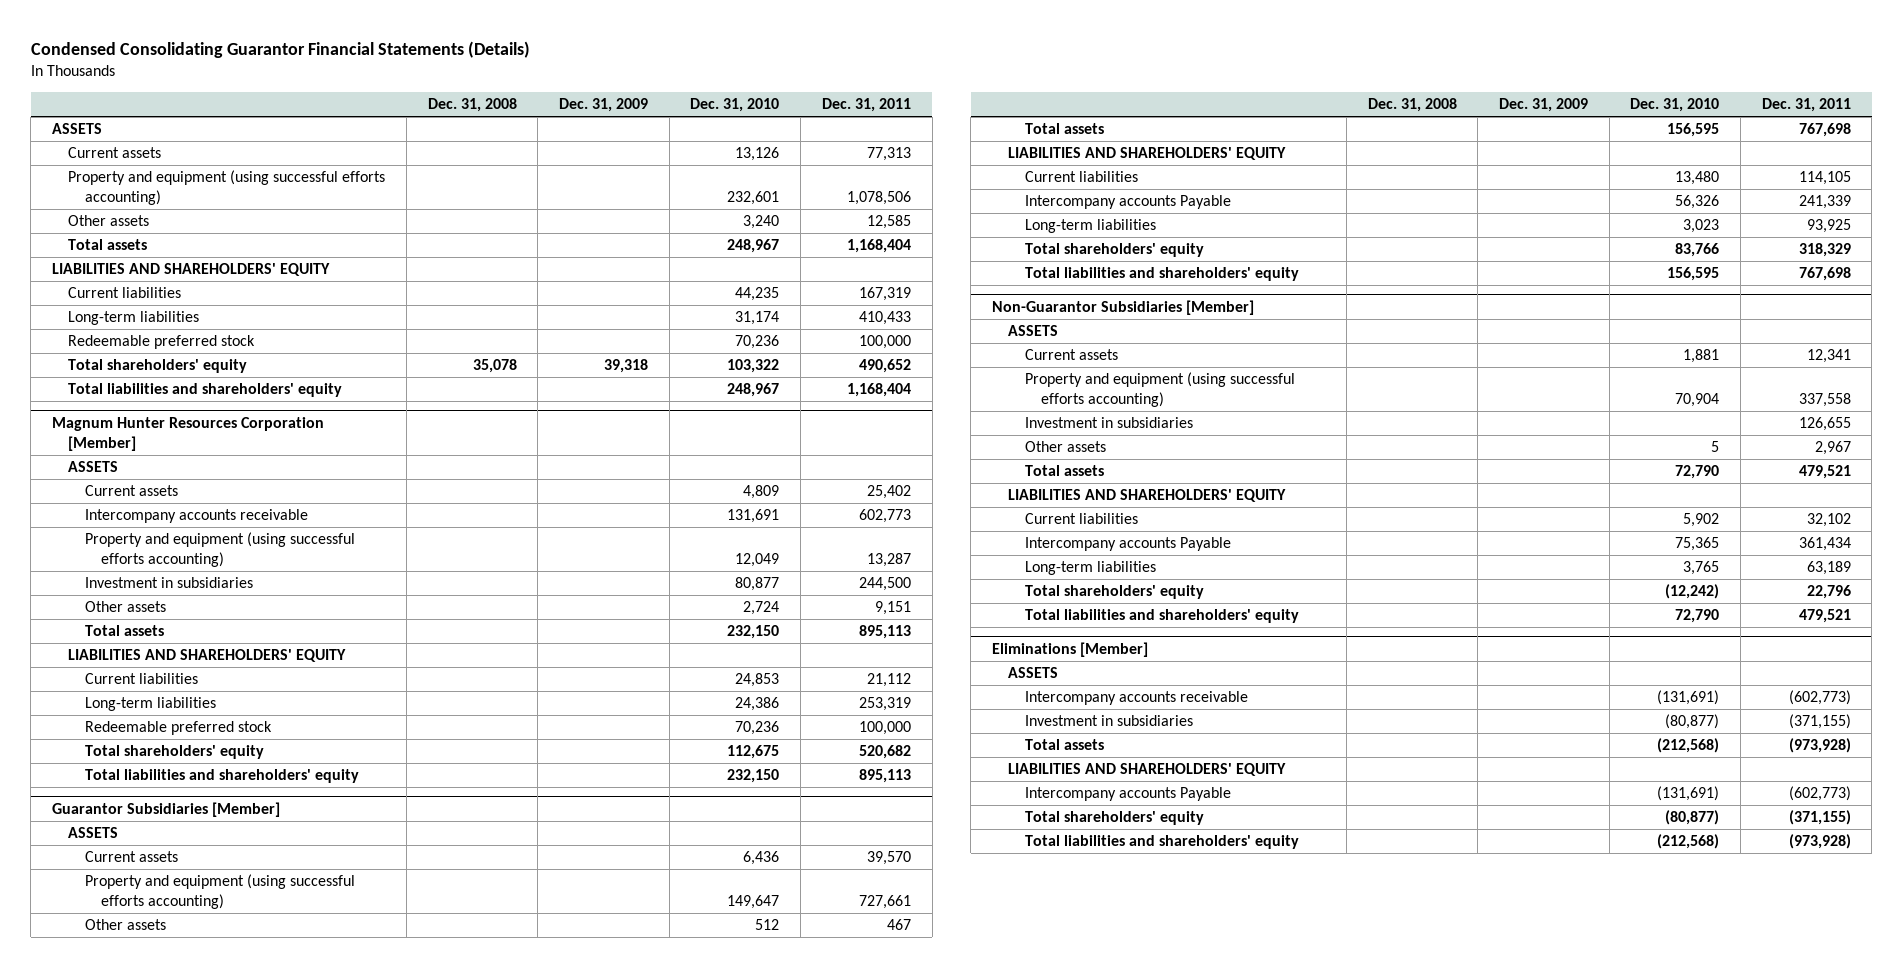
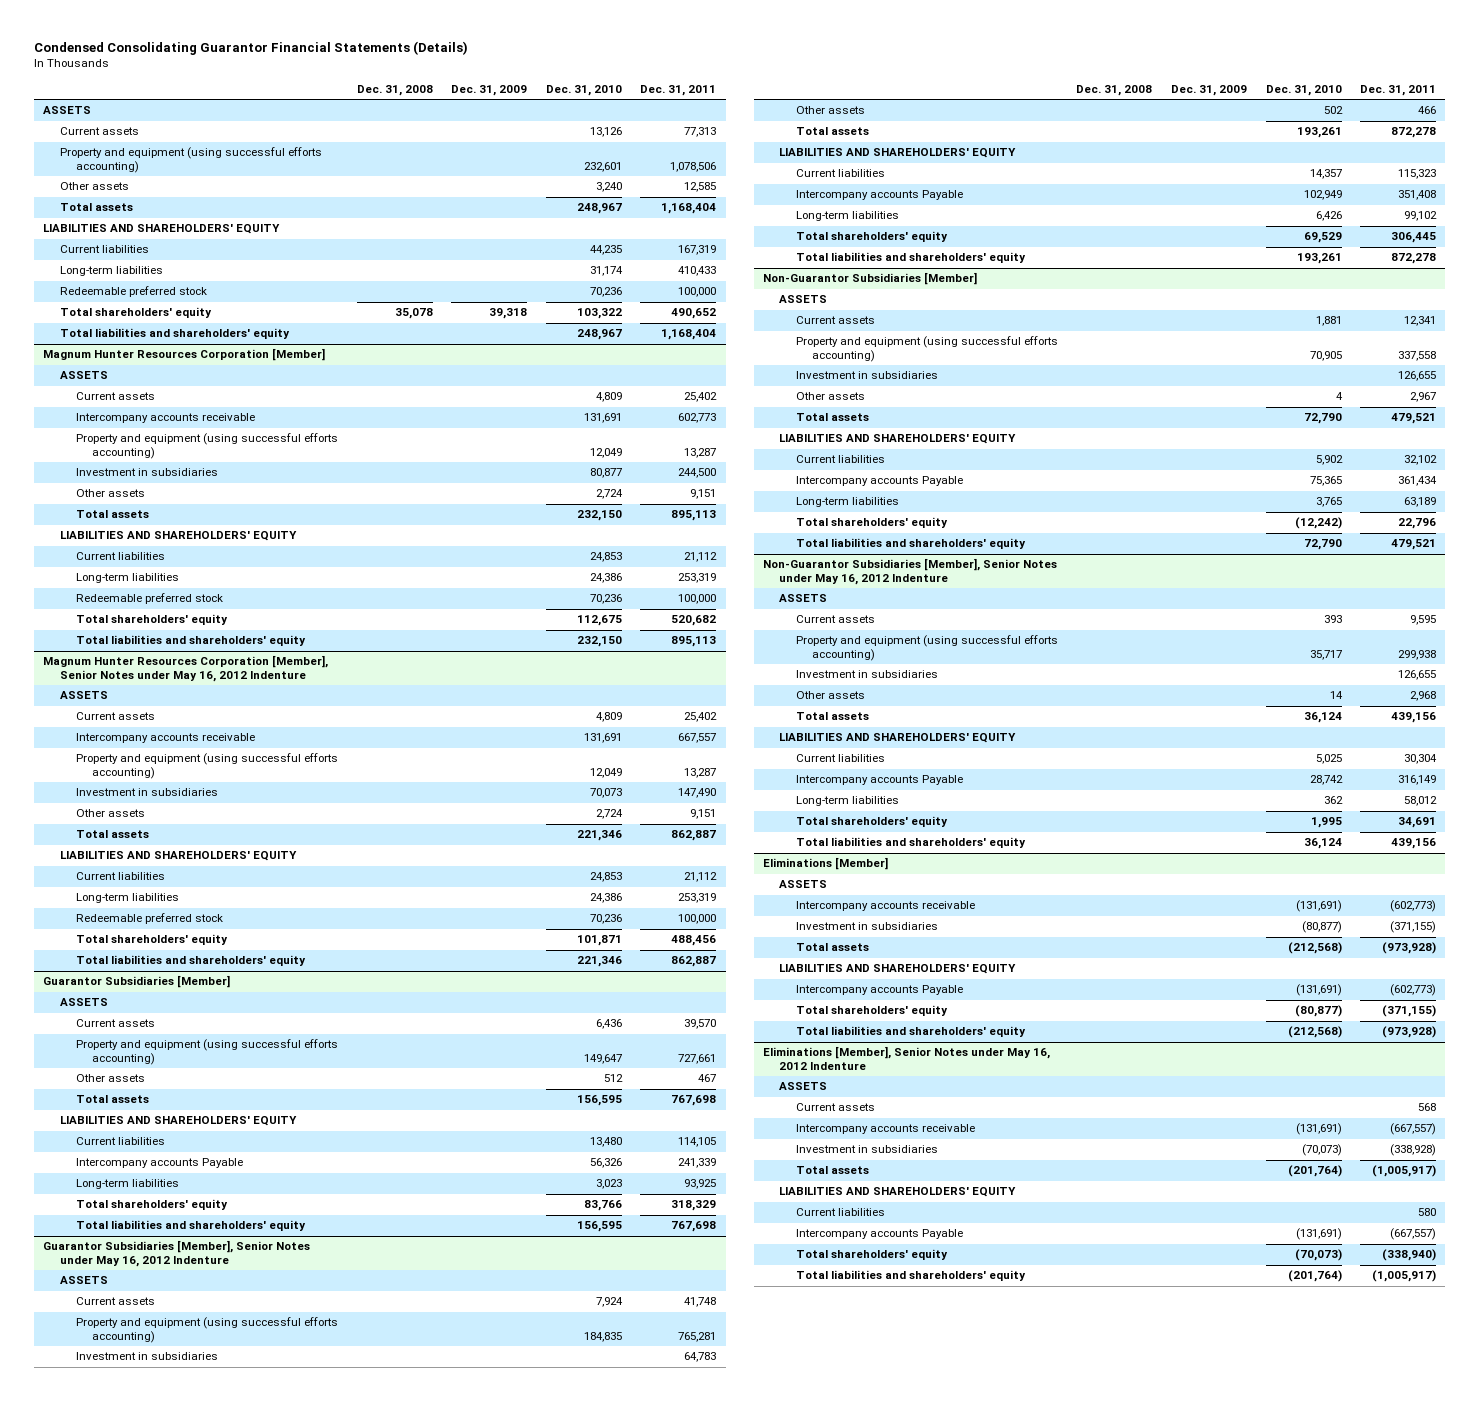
none -> [43,655,329,682] Magnum Hunter Resources Corporation [Member], Senior Notes under May 16, 2012 Indenture
none -> [59,691,108,700] ASSETS
none -> [76,712,156,721] Current assets
none -> [76,733,256,744] Intercompany accounts receivable
none -> [76,753,339,779] Property and equipment (using successful efforts accounting)
none -> [76,788,219,797] Investment in subsidiaries
none -> [76,809,146,818] Other assets
none -> [76,830,150,839] Total assets
none -> [59,851,297,862] LIABILITIES AND SHAREHOLDERS' EQUITY
none -> [76,872,166,881] Current liabilities
none -> [76,893,180,904] Long-term liabilities
none -> [76,913,224,925] Redeemable preferred stock
none -> [76,934,229,946] Total shareholders' equity
none -> [76,955,307,967] Total liabilities and shareholders' equity
none -> [43,1240,311,1267] Guarantor Subsidiaries [Member], Senior Notes under May 16, 2012 Indenture
none -> [59,1276,108,1285] ASSETS
none -> [76,1297,156,1306] Current assets
none -> [76,1317,339,1343] Property and equipment (using successful efforts accounting)
none -> [76,1352,219,1361] Investment in subsidiaries
none -> [795,106,865,115] Other assets
none -> [795,127,869,136] Total assets
none -> [779,148,1017,159] LIABILITIES AND SHAREHOLDERS' EQUITY
none -> [795,169,885,178] Current liabilities
none -> [795,190,963,201] Intercompany accounts Payable
none -> [795,211,899,222] Long-term liabilities
none -> [795,231,948,243] Total shareholders' equity
none -> [795,252,1026,264] Total liabilities and shareholders' equity
[1675,393,1720,408] 70,904 -> [1309,350,1342,361] 70,905
[1711,441,1720,453] 5 -> [1335,392,1343,401] 4
none -> [763,558,1058,585] Non-Guarantor Subsidiaries [Member], Senior Notes under May 16, 2012 Indenture
none -> [779,594,828,603] ASSETS
none -> [795,615,875,624] Current assets
none -> [795,635,1058,661] Property and equipment (using successful efforts accounting)
none -> [795,670,938,679] Investment in subsidiaries
none -> [795,691,865,700] Other assets
none -> [795,712,869,721] Total assets
none -> [779,733,1017,744] LIABILITIES AND SHAREHOLDERS' EQUITY
none -> [795,754,885,763] Current liabilities
none -> [795,775,963,786] Intercompany accounts Payable
none -> [795,796,899,807] Long-term liabilities
none -> [795,816,948,828] Total shareholders' equity
none -> [795,837,1026,849] Total liabilities and shareholders' equity
none -> [763,1046,1051,1070] Eliminations [Member], Senior Notes under May 16, 2012 Indenture
none -> [779,1082,828,1091] ASSETS
none -> [795,1103,875,1112] Current assets
none -> [795,1124,975,1135] Intercompany accounts receivable
none -> [795,1145,938,1154] Investment in subsidiaries
none -> [795,1166,869,1175] Total assets
none -> [779,1187,1017,1198] LIABILITIES AND SHAREHOLDERS' EQUITY
none -> [795,1208,885,1217] Current liabilities
none -> [795,1229,963,1240] Intercompany accounts Payable
none -> [795,1249,948,1261] Total shareholders' equity
none -> [795,1270,1026,1282] Total liabilities and shareholders' equity

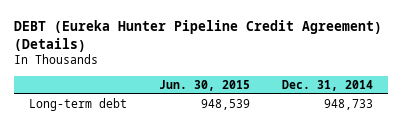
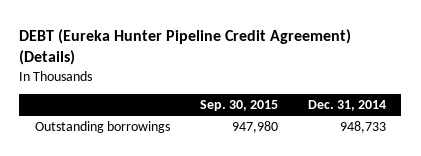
[159,79,251,91] Jun. 30, 2015 -> none
none -> [199,100,278,112] Sep. 30, 2015
[29,98,128,112] Long-term debt -> [34,120,170,133] Outstanding borrowings

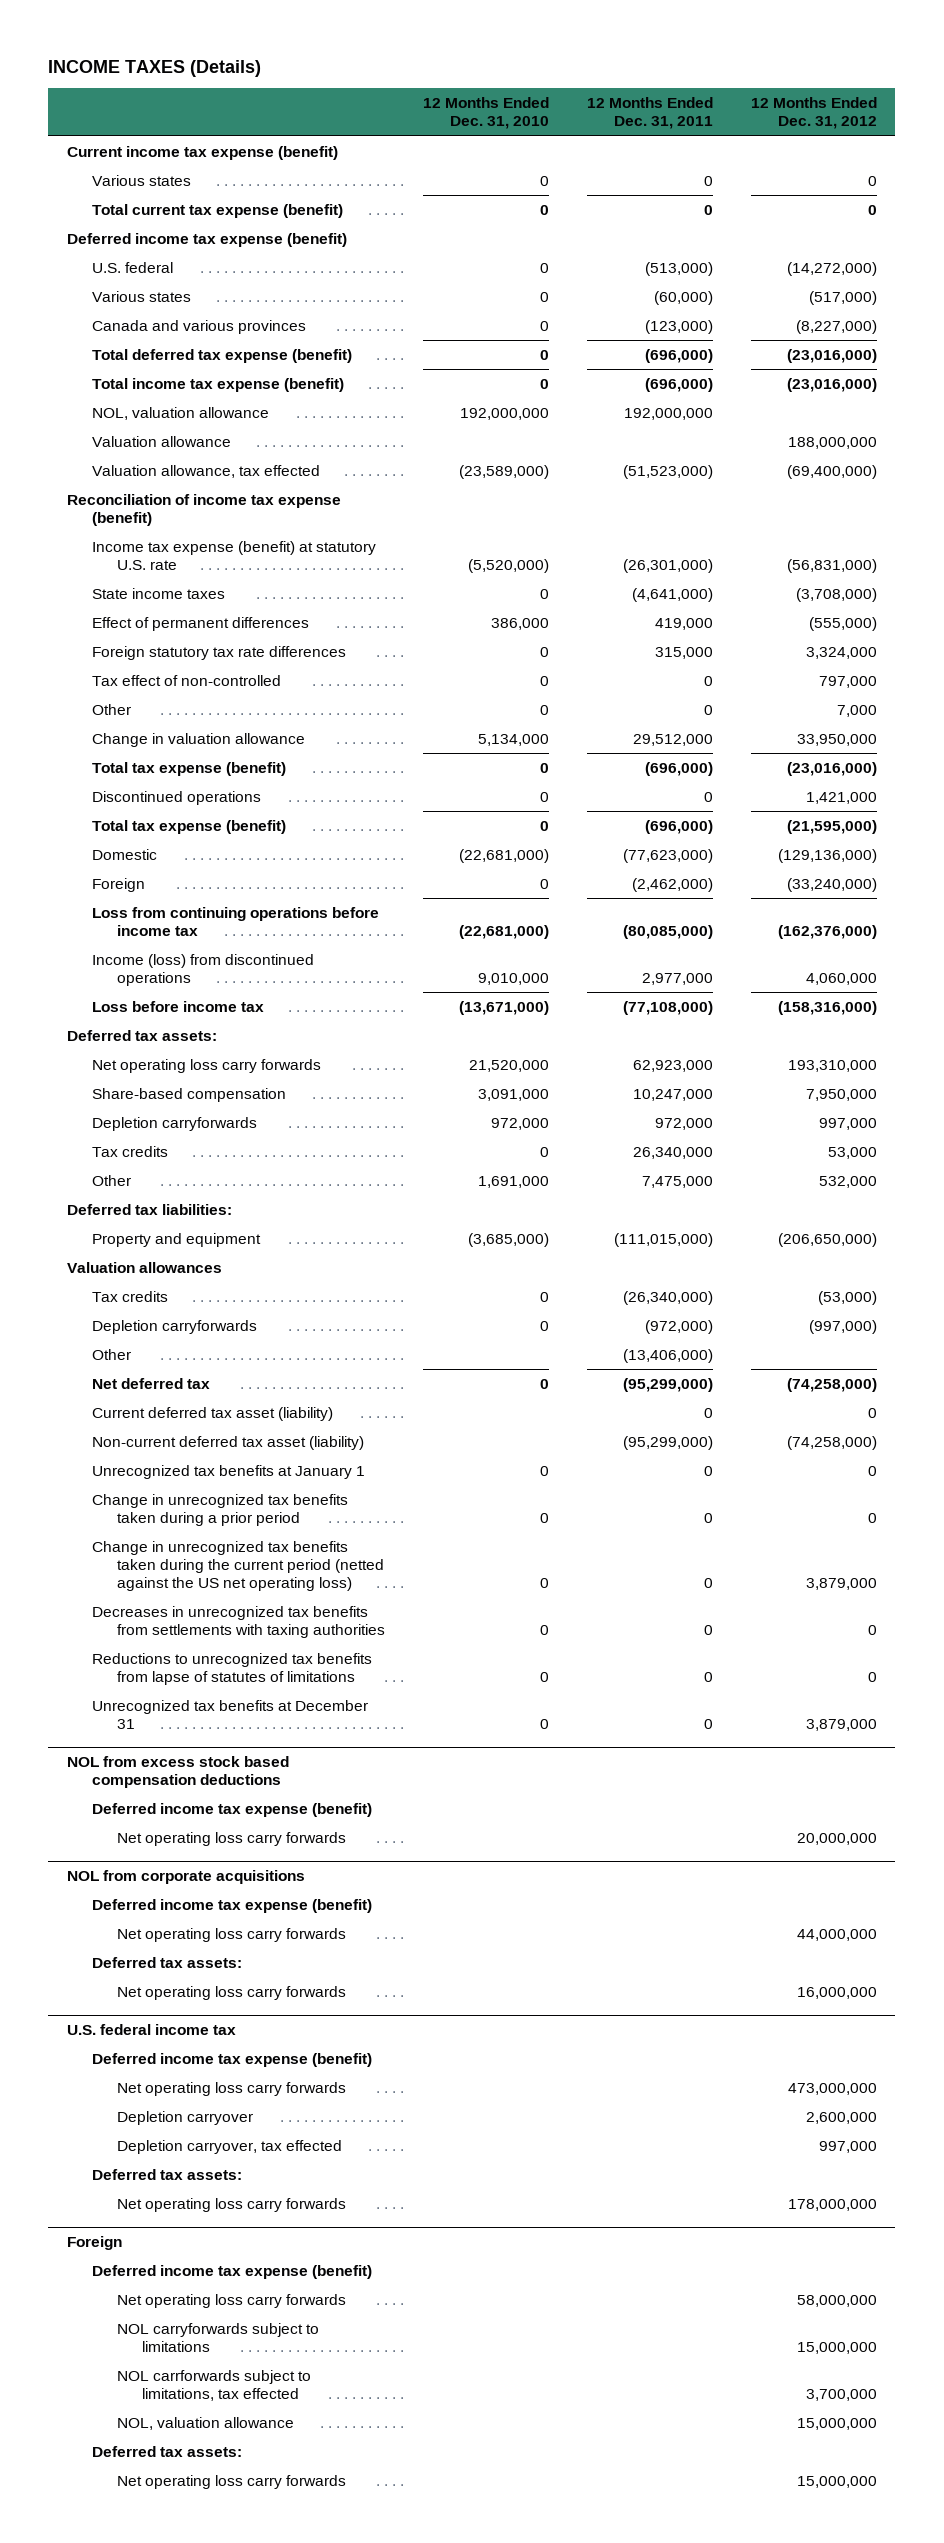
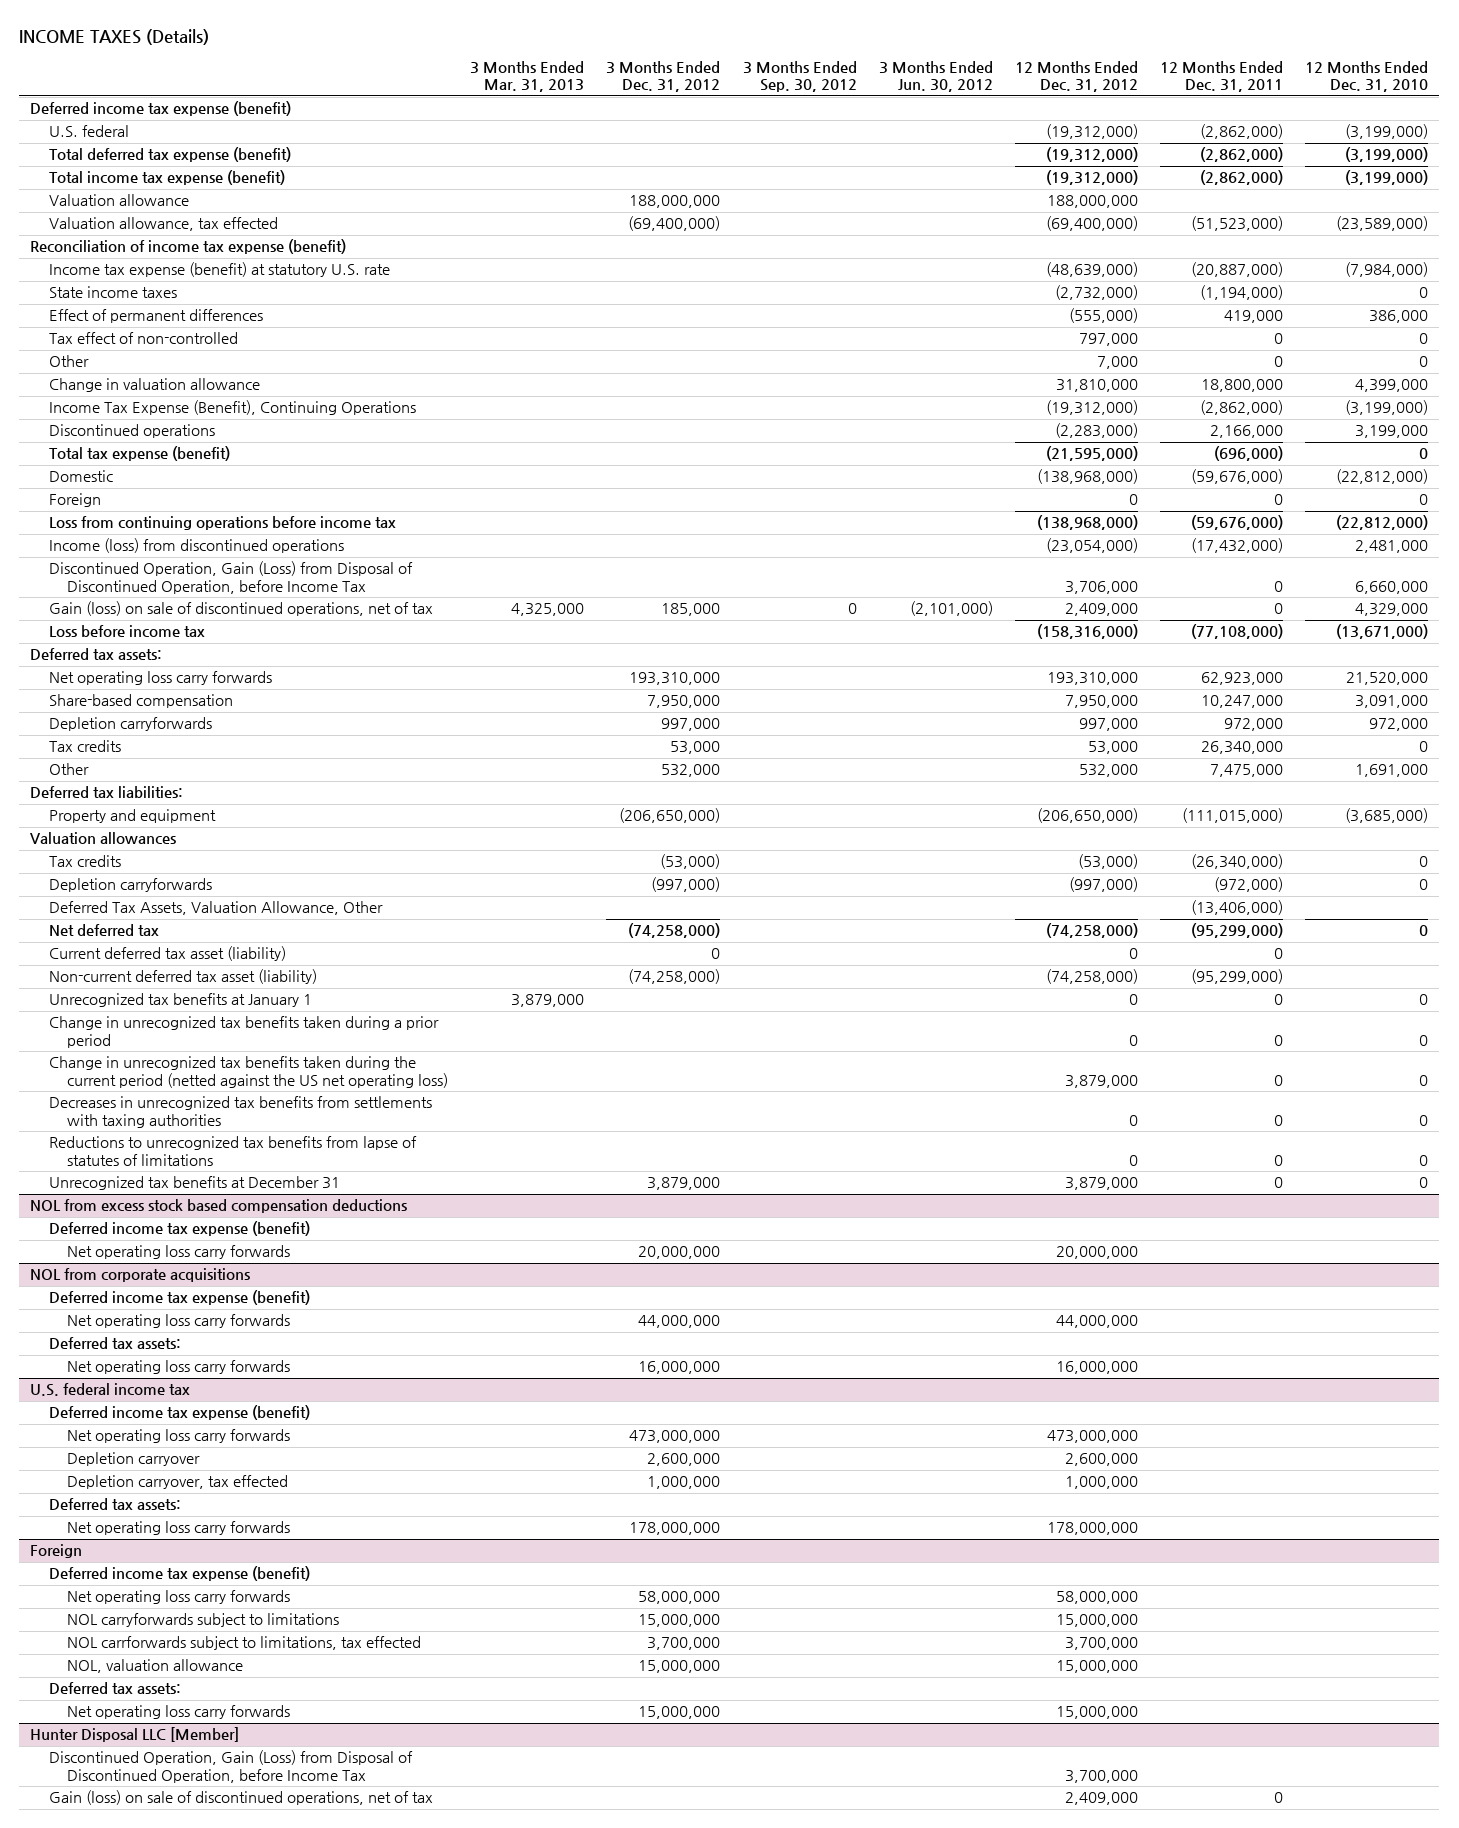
none -> [470,61,585,93] 3 Months Ended Mar. 31, 2013
none -> [606,61,721,93] 3 Months Ended Dec. 31, 2012
none -> [742,61,857,93] 3 Months Ended Sep. 30, 2012
none -> [878,61,993,93] 3 Months Ended Jun. 30, 2012
[67,145,339,160] Current income tax expense (benefit) -> none
[92,174,192,186] Various states -> none
[92,203,344,218] Total current tax expense (benefit) -> none
[92,290,192,302] Various states -> none
[92,319,307,334] Canada and various provinces -> none
[92,406,270,420] NOL, valuation allowance -> none
[539,262,549,273] 0 -> [1345,124,1429,140] (3,199,000)
[644,261,713,276] (513,000) -> [1200,124,1284,140] (2,862,000)
[786,261,877,276] (14,272,000) -> [1045,124,1138,140] (19,312,000)
[539,349,549,360] 0 -> [1345,147,1429,163] (3,199,000)
[644,348,713,363] (696,000) -> [1200,147,1284,163] (2,862,000)
[786,348,877,363] (23,016,000) -> [1045,147,1138,163] (19,312,000)
[539,378,549,389] 0 -> [1345,170,1429,186] (3,199,000)
[644,377,713,392] (696,000) -> [1200,170,1284,186] (2,862,000)
[786,377,877,392] (23,016,000) -> [1045,170,1138,186] (19,312,000)
[467,559,549,574] (5,520,000) -> [1345,262,1429,278] (7,984,000)
[622,559,713,574] (26,301,000) -> [1191,262,1284,278] (20,887,000)
[786,559,877,574] (56,831,000) -> [1045,262,1138,278] (48,639,000)
[631,587,713,602] (4,641,000) -> [1200,285,1284,301] (1,194,000)
[795,587,877,602] (3,708,000) -> [1054,285,1138,301] (2,732,000)
[92,645,347,660] Foreign statutory tax rate differences -> none
[477,733,549,746] 5,134,000 -> [1355,379,1429,393] 4,399,000
[632,733,713,746] 29,512,000 -> [1201,379,1284,393] 18,800,000
[796,733,877,746] 33,950,000 -> [1055,379,1138,393] 31,810,000
[92,761,287,776] Total tax expense (benefit) -> [48,400,416,416] Income Tax Expense (Benefit), Continuing Operations
[539,762,549,773] 0 -> [1345,400,1429,416] (3,199,000)
[644,761,713,776] (696,000) -> [1200,400,1284,416] (2,862,000)
[786,761,877,776] (23,016,000) -> [1045,400,1138,416] (19,312,000)
[539,791,549,802] 0 -> [1355,425,1429,439] 3,199,000
[703,791,713,802] 0 -> [1210,425,1284,439] 2,166,000
[805,791,877,804] 1,421,000 -> [1054,423,1138,439] (2,283,000)
[458,848,549,863] (22,681,000) -> [1336,469,1429,485] (22,812,000)
[622,848,713,863] (77,623,000) -> [1191,469,1284,485] (59,676,000)
[777,848,877,863] (129,136,000) -> [1036,469,1138,485] (138,968,000)
[631,877,713,892] (2,462,000) -> [1274,494,1284,506] 0
[786,877,877,892] (33,240,000) -> [1128,494,1138,506] 0
[458,925,549,940] (22,681,000) -> [1336,515,1429,531] (22,812,000)
[622,925,713,940] (80,085,000) -> [1191,515,1284,531] (59,676,000)
[777,925,877,940] (162,376,000) -> [1036,515,1138,531] (138,968,000)
[477,973,549,986] 9,010,000 -> [1355,540,1429,554] 2,481,000
[641,973,713,986] 2,977,000 -> [1191,538,1284,554] (17,432,000)
[805,973,877,986] 4,060,000 -> [1045,538,1138,554] (23,054,000)
none -> [48,561,413,594] Discontinued Operation, Gain (Loss) from Disposal of Discontinued Operation, before Income Tax
none -> [48,601,433,617] Gain (loss) on sale of discontinued operations, net of tax
[92,1348,132,1360] Other -> [48,901,383,916] Deferred Tax Assets, Valuation Allowance, Other
[818,2140,877,2153] 997,000 -> [1064,1476,1138,1490] 1,000,000
none -> [30,1727,240,1743] Hunter Disposal LLC [Member]
none -> [48,1750,413,1783] Discontinued Operation, Gain (Loss) from Disposal of Discontinued Operation, before Income Tax
none -> [48,1790,433,1806] Gain (loss) on sale of discontinued operations, net of tax

